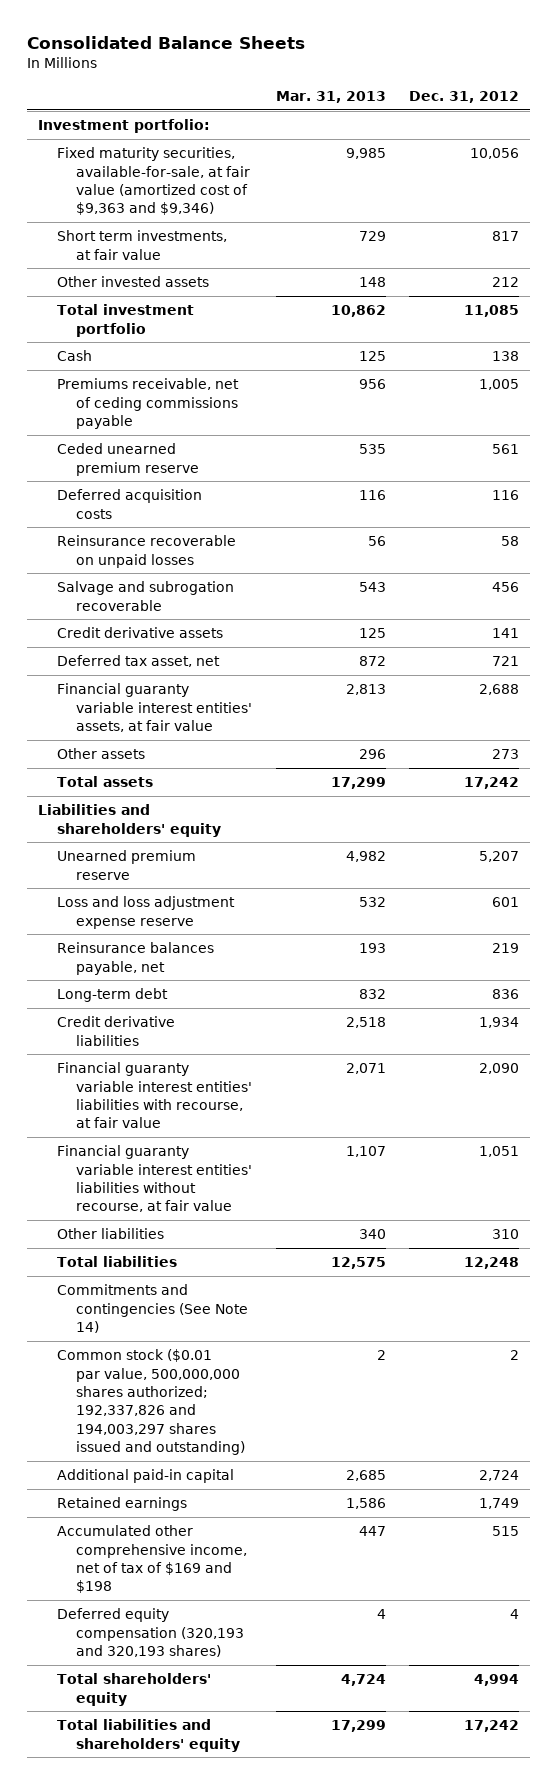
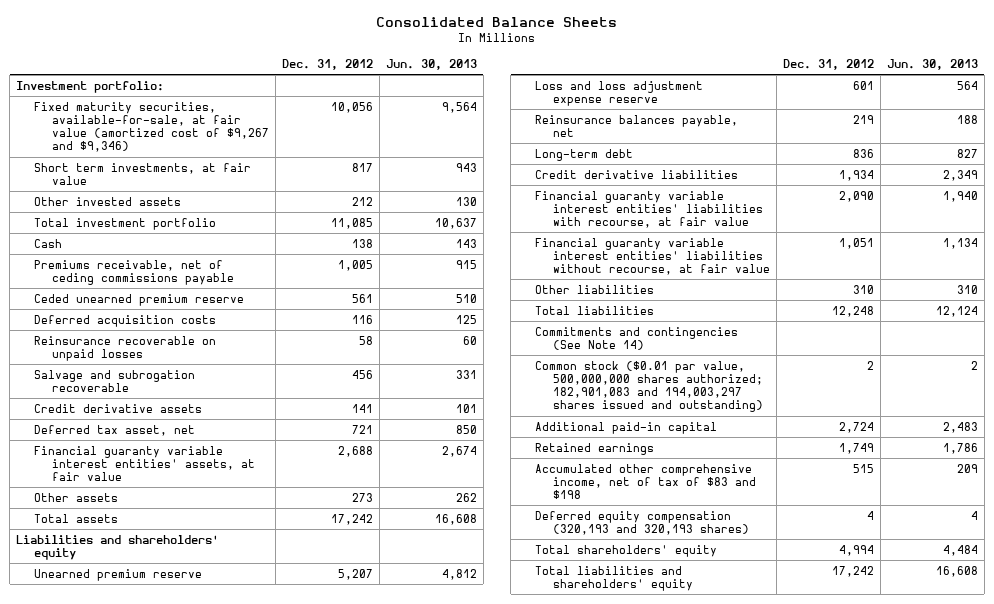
[275,91,386,104] Mar. 31, 2013 -> none
none -> [385,58,477,70] Jun. 30, 2013
[57,147,251,216] Fixed maturity securities, available-for-sale, at fair value (amortized cost of $9,363 and $9,346) -> [33,101,269,153] Fixed maturity securities, available-for-sale, at fair value (amortized cost of $9,267 and $9,346)
[57,1349,246,1456] Common stock ($0.01 par value, 500,000,000 shares authorized; 192,337,826 and 194,003,297 shares issued and outstanding) -> [535,360,763,413] Common stock ($0.01 par value, 500,000,000 shares authorized; 182,901,083 and 194,003,297 shares issued and outstanding)
[57,1525,248,1594] Accumulated other comprehensive income, net of tax of $169 and $198 -> [535,463,756,500] Accumulated other comprehensive income, net of tax of $83 and $198

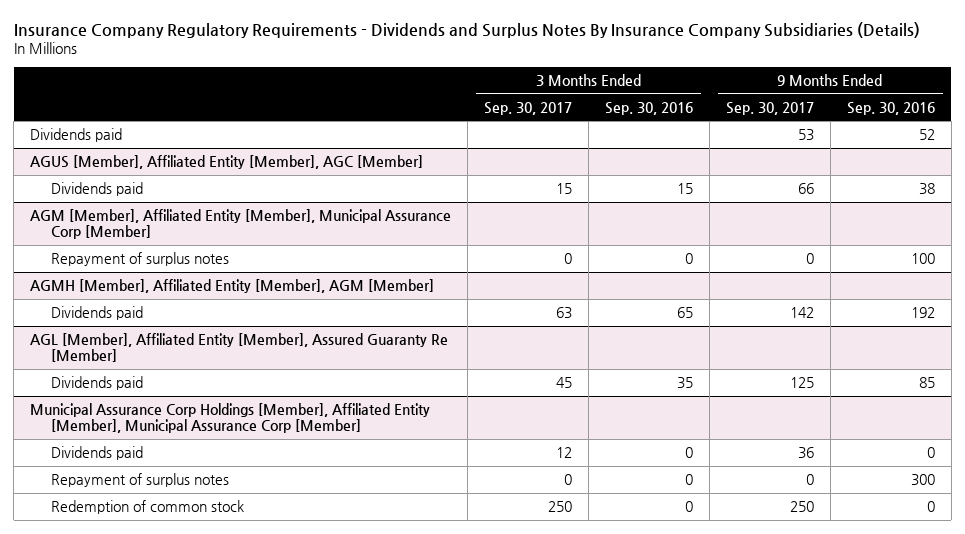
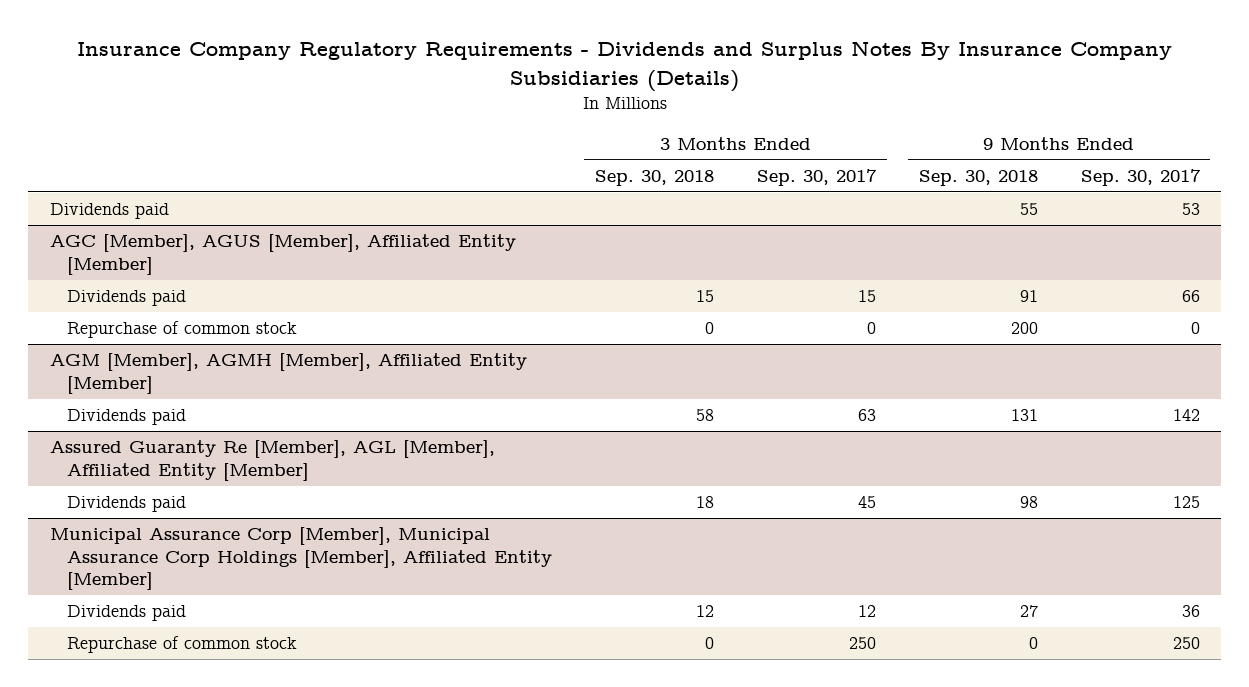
[604,101,693,115] Sep. 30, 2016 -> none
[846,101,935,115] Sep. 30, 2016 -> none
none -> [595,170,715,187] Sep. 30, 2018
none -> [918,170,1038,187] Sep. 30, 2018
[30,155,424,170] AGUS [Member], Affiliated Entity [Member], AGC [Member] -> [49,234,516,275] AGC [Member], AGUS [Member], Affiliated Entity [Member]
[30,209,452,240] AGM [Member], Affiliated Entity [Member], Municipal Assurance Corp [Member] -> none
[50,252,229,267] Repayment of surplus notes -> none
none -> [67,321,298,339] Repurchase of common stock
[30,279,435,294] AGMH [Member], Affiliated Entity [Member], AGM [Member] -> [49,353,527,394] AGM [Member], AGMH [Member], Affiliated Entity [Member]
[30,333,449,363] AGL [Member], Affiliated Entity [Member], Assured Guaranty Re [Member] -> [49,440,495,481] Assured Guaranty Re [Member], AGL [Member], Affiliated Entity [Member]
[30,403,431,434] Municipal Assurance Corp Holdings [Member], Affiliated Entity [Member], Municipal Assurance Corp [Member] -> [49,527,553,591] Municipal Assurance Corp [Member], Municipal Assurance Corp Holdings [Member], Affiliated Entity [Member]
[50,473,229,488] Repayment of surplus notes -> none
[50,500,244,515] Redemption of common stock -> [67,636,298,654] Repurchase of common stock

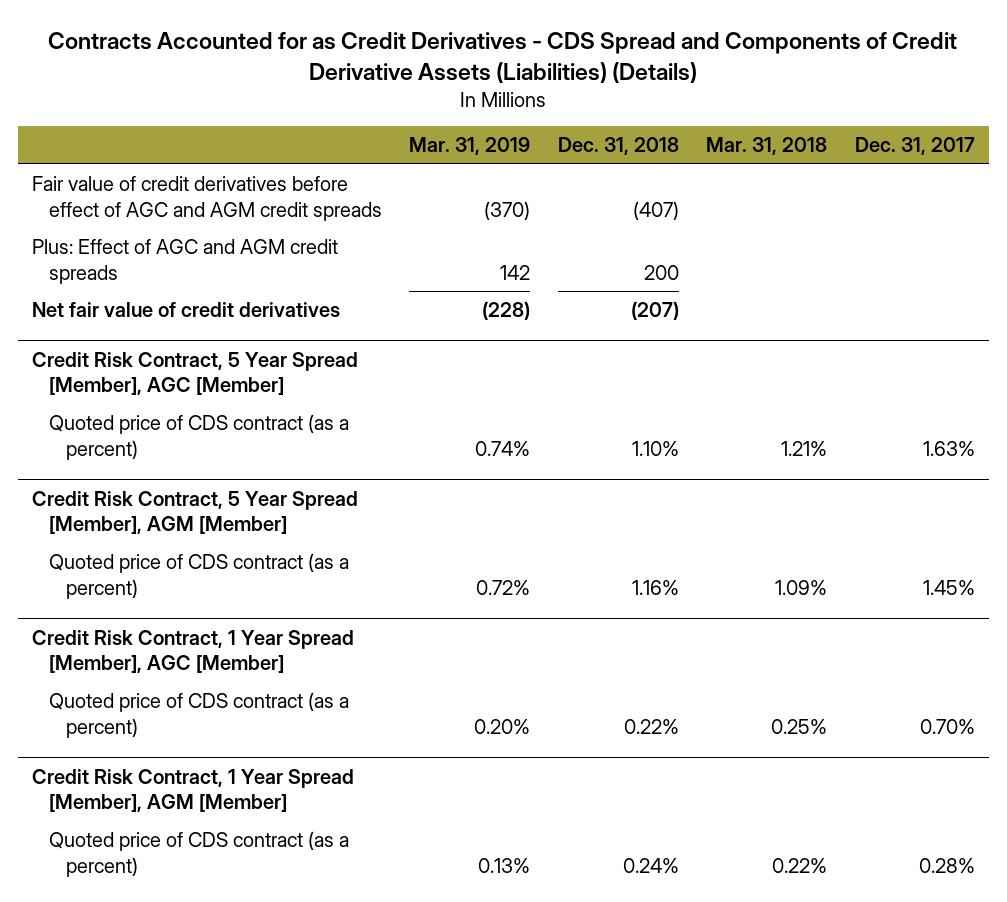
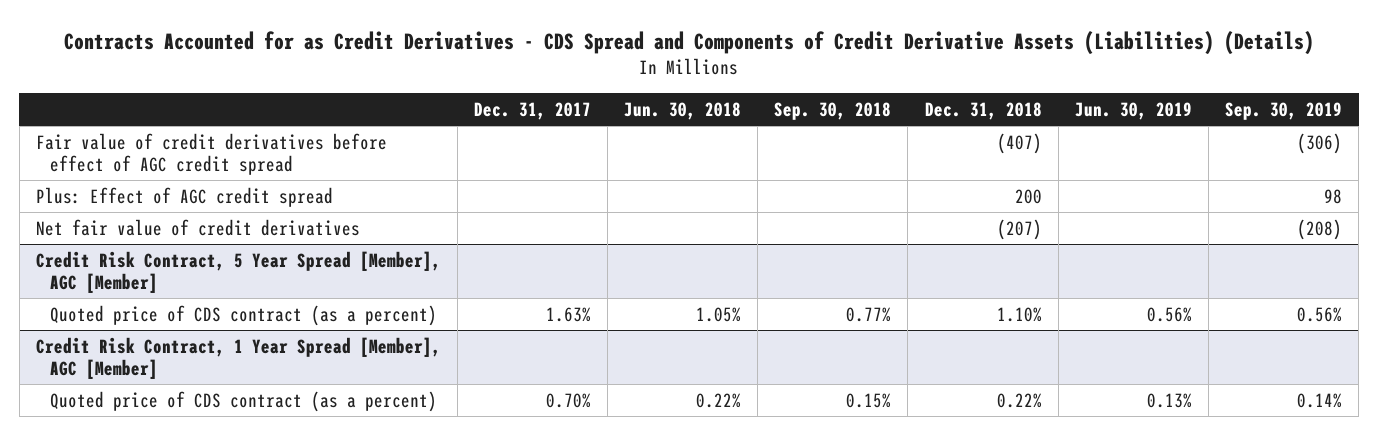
[409,137,531,156] Mar. 31, 2019 -> none
[706,137,828,156] Mar. 31, 2018 -> none
none -> [624,102,742,121] Jun. 30, 2018
none -> [774,102,892,121] Sep. 30, 2018
none -> [1074,102,1192,121] Jun. 30, 2019
none -> [1225,102,1343,121] Sep. 30, 2019
[31,175,382,221] Fair value of credit derivatives before effect of AGC and AGM credit spreads -> [35,132,387,175] Fair value of credit derivatives before effect of AGC credit spread
[31,238,338,284] Plus: Effect of AGC and AGM credit spreads -> [35,186,333,207] Plus: Effect of AGC credit spread
[31,490,358,535] Credit Risk Contract, 5 Year Spread [Member], AGM [Member] -> none
[48,552,349,599] Quoted price of CDS contract (as a percent) -> none
[31,768,354,813] Credit Risk Contract, 1 Year Spread [Member], AGM [Member] -> none
[48,830,349,877] Quoted price of CDS contract (as a percent) -> none

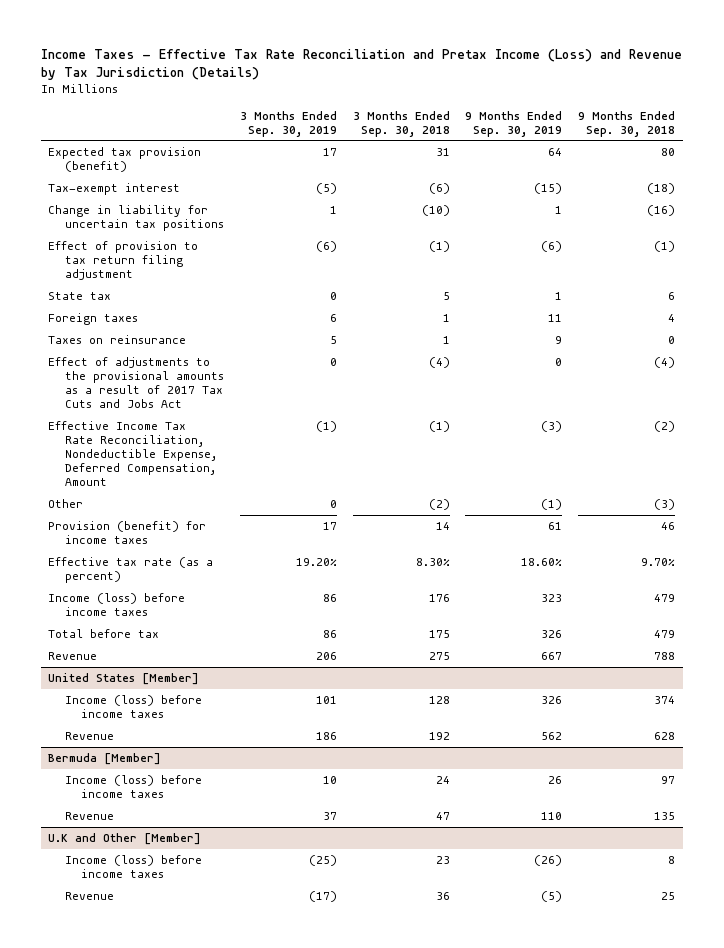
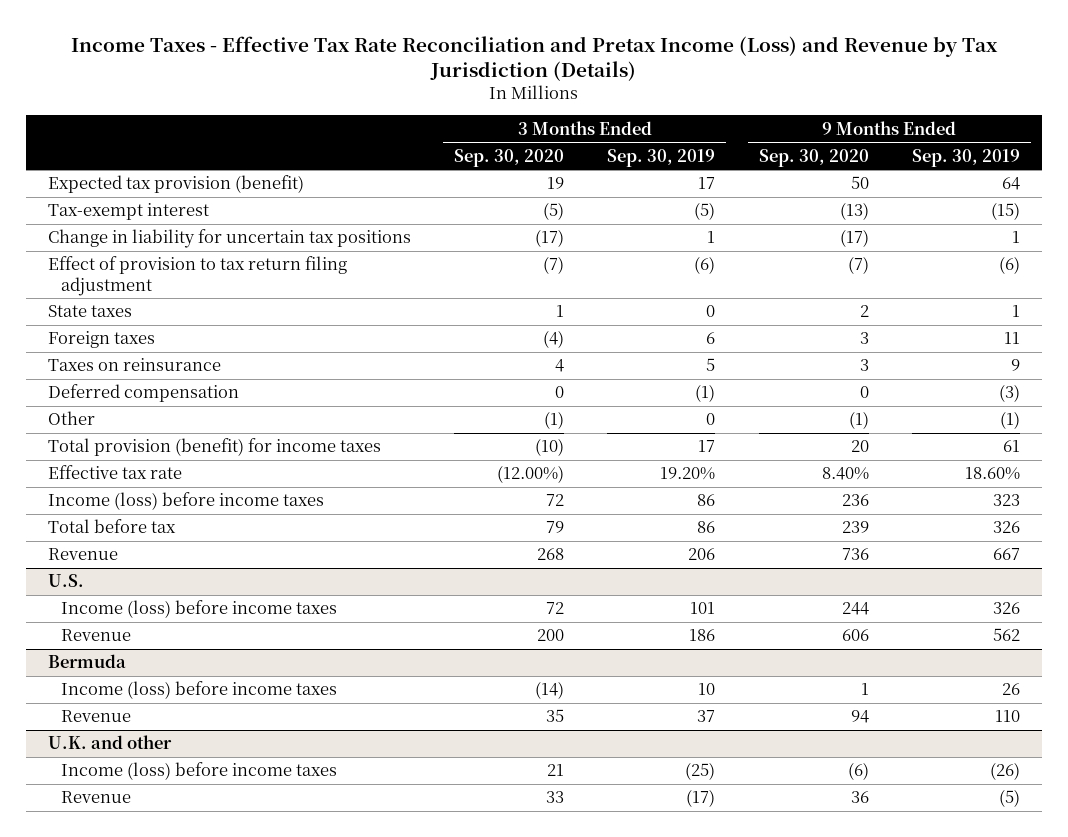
[352,110,450,137] 3 Months Ended Sep. 30, 2018 -> none
[578,110,676,137] 9 Months Ended Sep. 30, 2018 -> none
none -> [454,148,565,167] Sep. 30, 2020
none -> [758,148,869,167] Sep. 30, 2020
[48,291,112,300] State tax -> [47,305,132,318] State taxes
[48,356,224,408] Effect of adjustments to the provisional amounts as a result of 2017 Tax Cuts and Jobs Act -> none
[48,420,217,486] Effective Income Tax Rate Reconciliation, Nondeductible Expense, Deferred Compensation, Amount -> [47,384,239,403] Deferred compensation
[48,520,207,544] Provision (benefit) for income taxes -> [47,438,381,457] Total provision (benefit) for income taxes
[48,556,214,583] Effective tax rate (as a percent) -> [47,465,182,480] Effective tax rate
[48,672,200,685] United States [Member] -> [47,574,84,588] U.S.
[48,752,162,765] Bermuda [Member] -> [47,654,126,669] Bermuda
[48,832,202,845] U.K and Other [Member] -> [47,735,172,750] U.K. and other

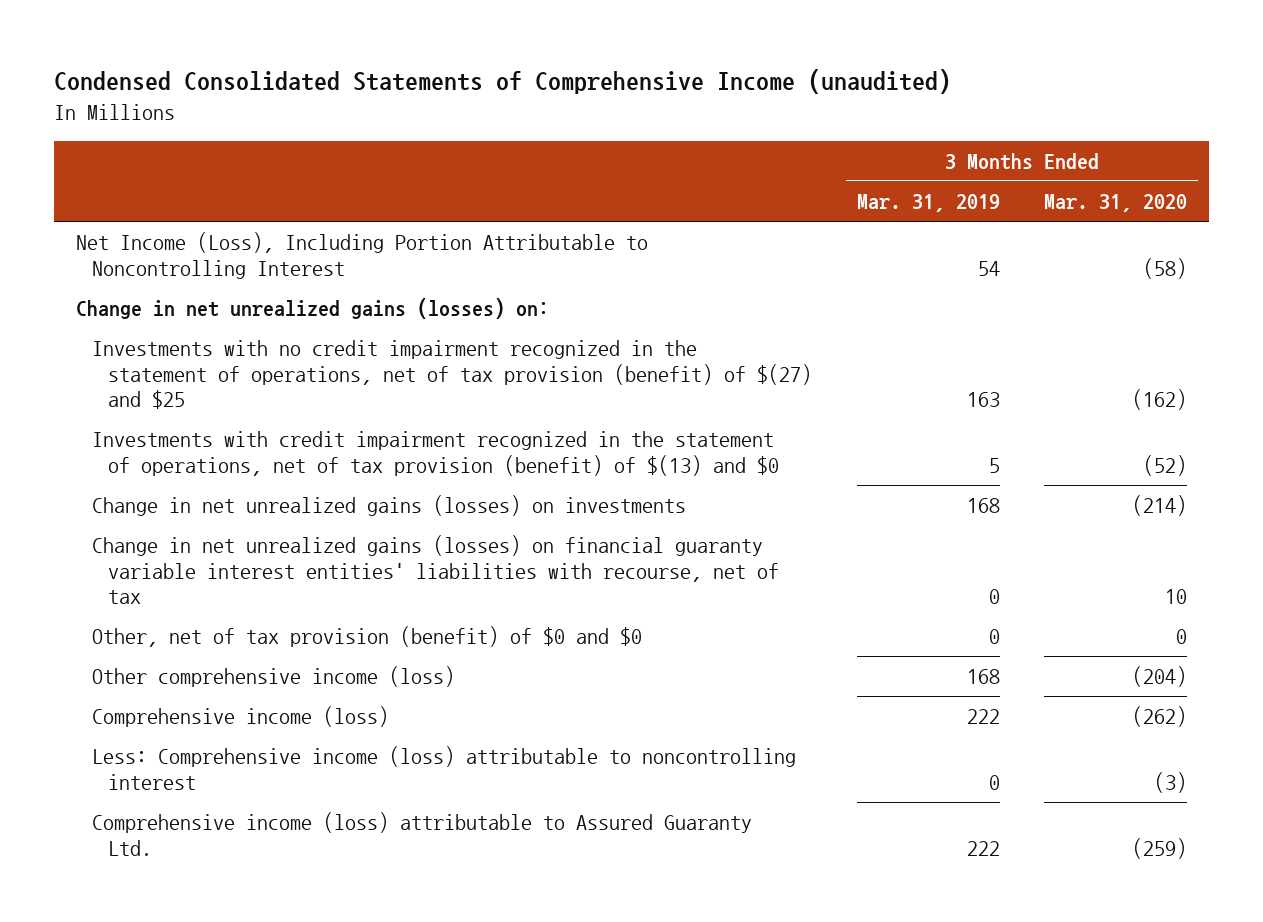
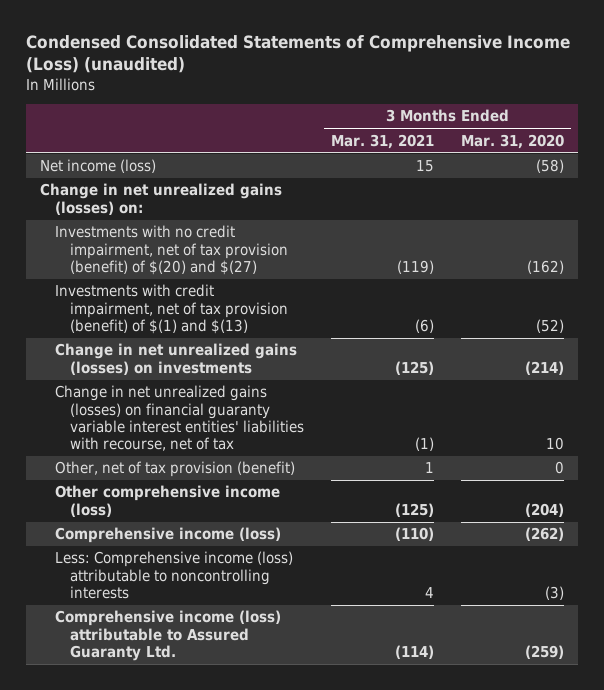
[54,68,952,94] Condensed Consolidated Statements of Comprehensive Income (unaudited) -> [26,35,571,74] Condensed Consolidated Statements of Comprehensive Income (Loss) (unaudited)
[856,194,1000,213] Mar. 31, 2019 -> none
none -> [331,133,435,149] Mar. 31, 2021
[76,232,649,279] Net Income (Loss), Including Portion Attributable to Noncontrolling Interest -> [39,159,156,174] Net income (loss)
[92,340,813,410] Investments with no credit impairment recognized in the statement of operations, net of tax provision (benefit) of $(27) and $25 -> [54,225,289,275] Investments with no credit impairment, net of tax provision (benefit) of $(20) and $(27)
[92,431,780,476] Investments with credit impairment recognized in the statement of operations, net of tax provision (benefit) of $(13) and $0 -> [54,284,289,334] Investments with credit impairment, net of tax provision (benefit) of $(1) and $(13)
[92,626,643,648] Other, net of tax provision (benefit) of $0 and $0 -> [54,461,295,478] Other, net of tax provision (benefit)
[92,746,797,790] Less: Comprehensive income (loss) attributable to noncontrolling interest -> [54,551,293,599] Less: Comprehensive income (loss) attributable to noncontrolling interests

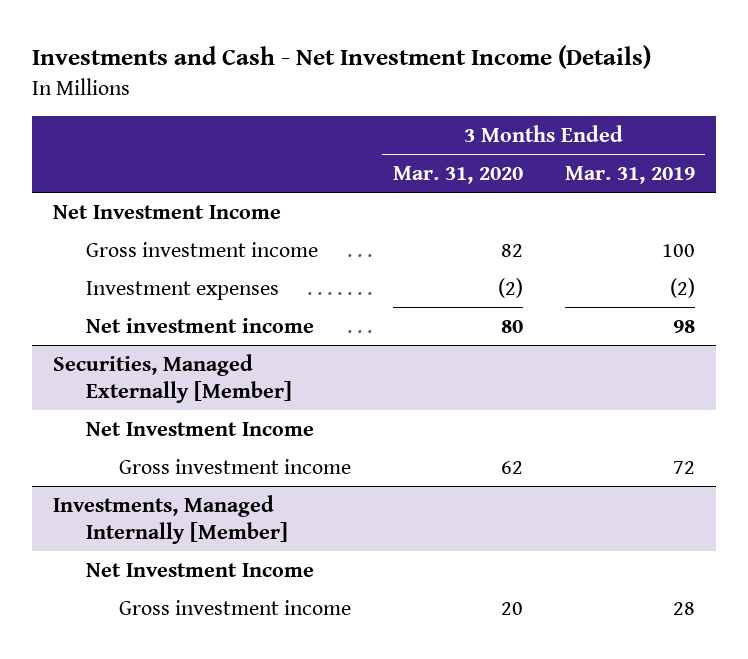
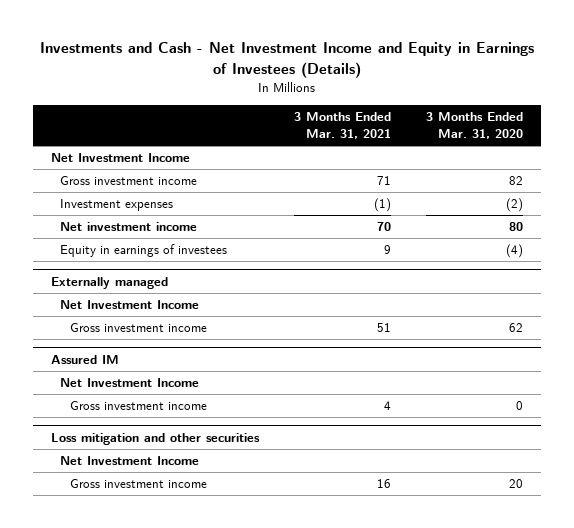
[31,45,651,70] Investments and Cash - Net Investment Income (Details) -> [39,42,534,78] Investments and Cash - Net Investment Income and Equity in Earnings of Investees (Details)
[564,166,695,185] Mar. 31, 2019 -> none
none -> [293,112,391,140] 3 Months Ended Mar. 31, 2021
none -> [60,244,228,258] Equity in earnings of investees
[52,353,292,403] Securities, Managed Externally [Member] -> [50,276,168,289] Externally managed
[52,494,288,544] Investments, Managed Internally [Member] -> none
none -> [50,354,119,364] Assured IM
none -> [70,401,208,411] Gross investment income
none -> [50,432,260,445] Loss mitigation and other securities
none -> [60,456,200,466] Net Investment Income

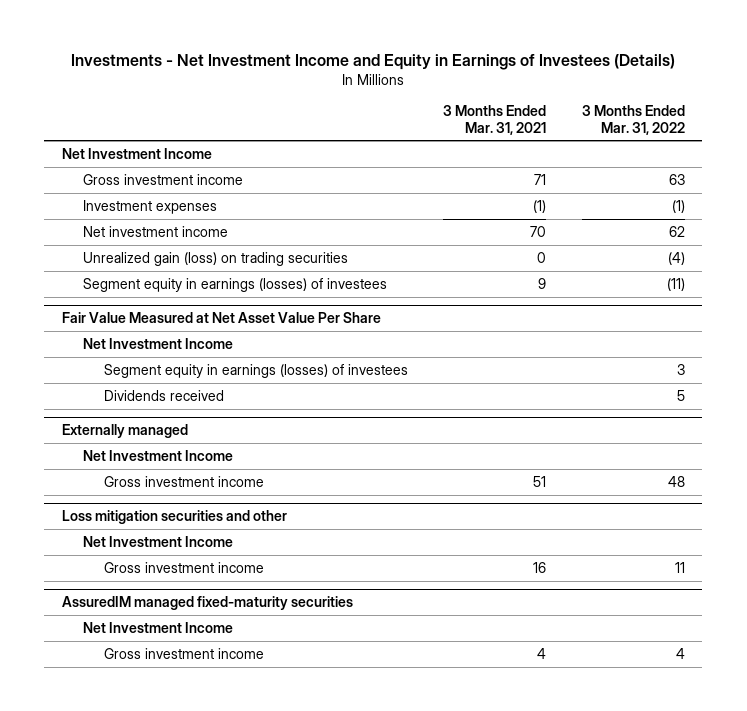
[39,42,534,78] Investments and Cash - Net Investment Income and Equity in Earnings of Investees (Details) -> [71,53,676,70] Investments - Net Investment Income and Equity in Earnings of Investees (Details)
[426,112,524,140] 3 Months Ended Mar. 31, 2020 -> none
none -> [581,105,685,135] 3 Months Ended Mar. 31, 2022
none -> [83,252,349,267] Unrealized gain (loss) on trading securities
[60,244,228,258] Equity in earnings of investees -> [83,278,388,293] Segment equity in earnings (losses) of investees
none -> [62,312,382,324] Fair Value Measured at Net Asset Value Per Share
none -> [83,338,234,350] Net Investment Income
none -> [103,364,408,379] Segment equity in earnings (losses) of investees
none -> [103,390,224,402] Dividends received
[50,354,119,364] Assured IM -> none
[60,378,200,388] Net Investment Income -> none
[70,401,208,411] Gross investment income -> none
[50,432,260,445] Loss mitigation and other securities -> [62,510,288,525] Loss mitigation securities and other
none -> [62,596,354,611] AssuredIM managed fixed-maturity securities
none -> [83,622,234,634] Net Investment Income
none -> [103,648,264,660] Gross investment income

